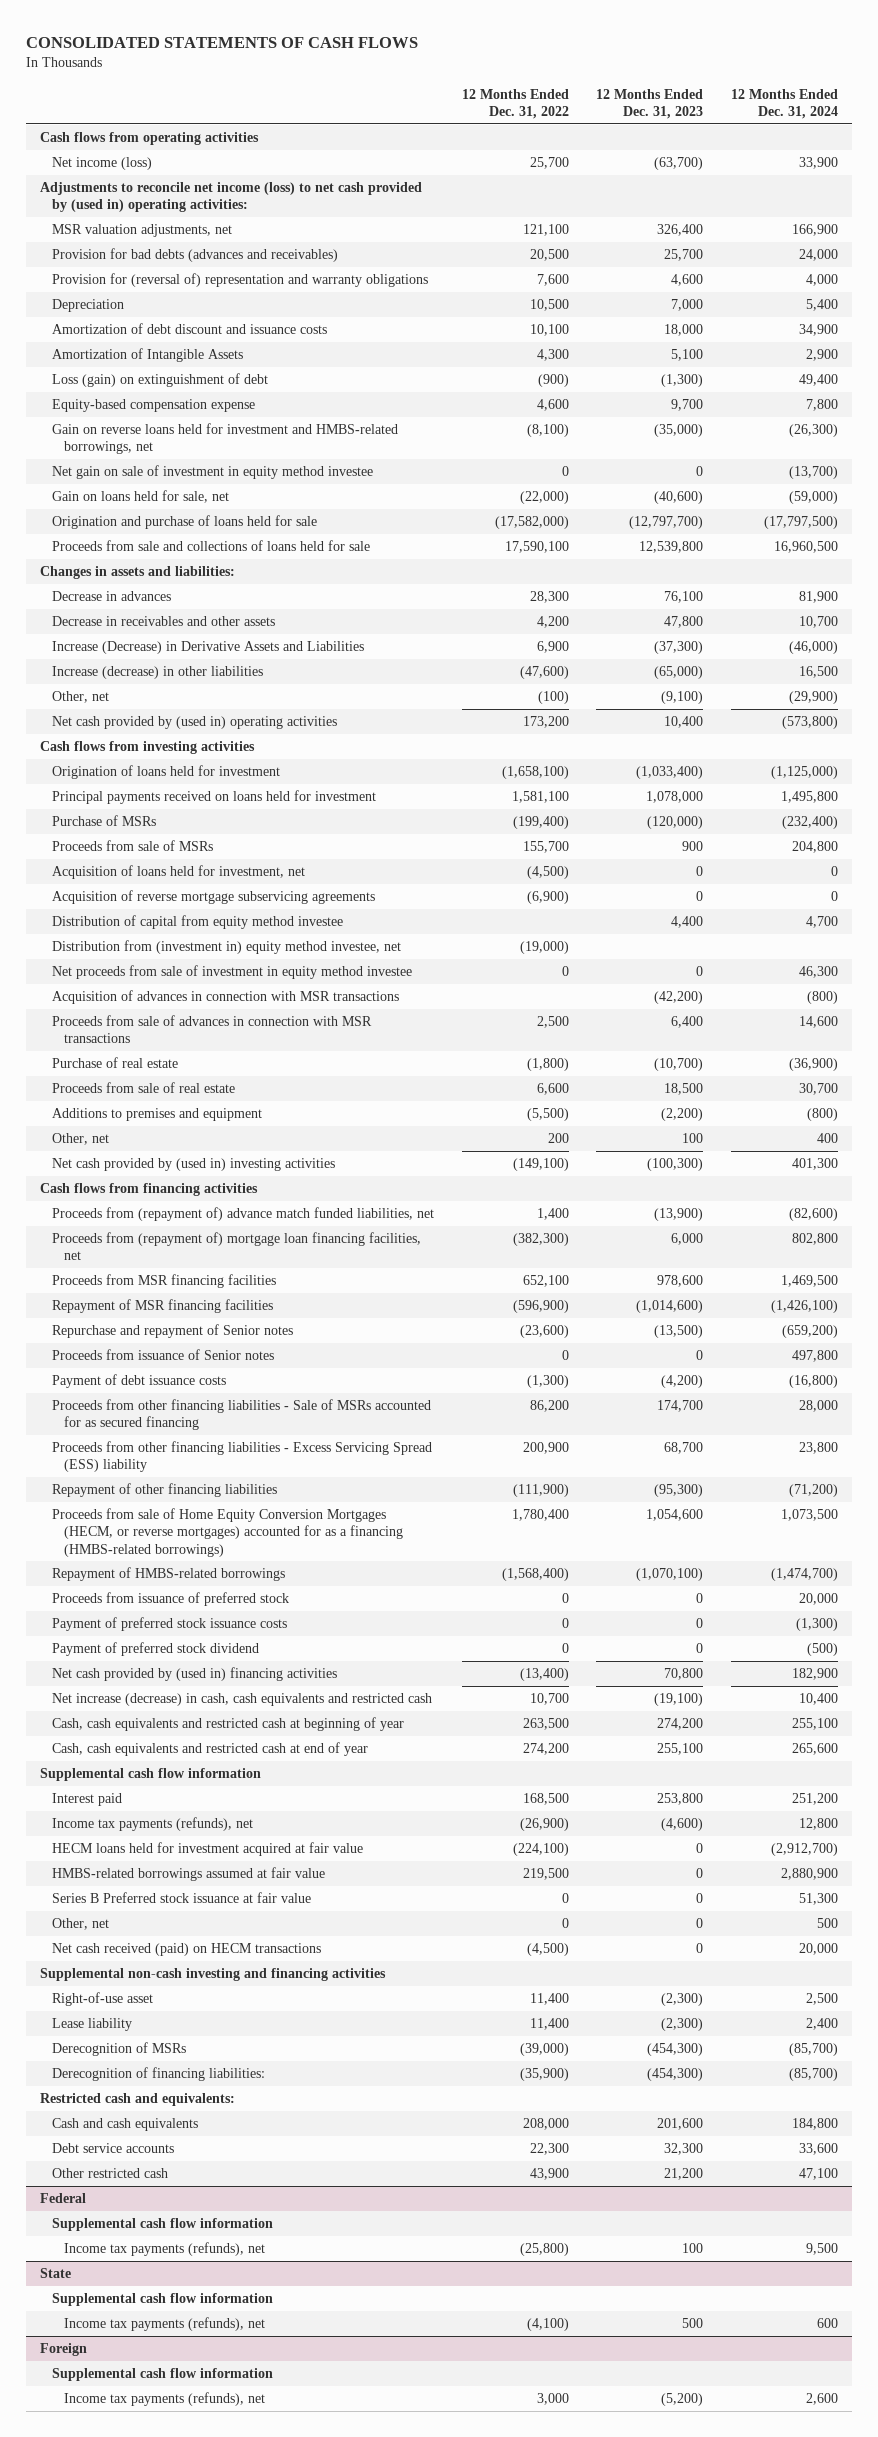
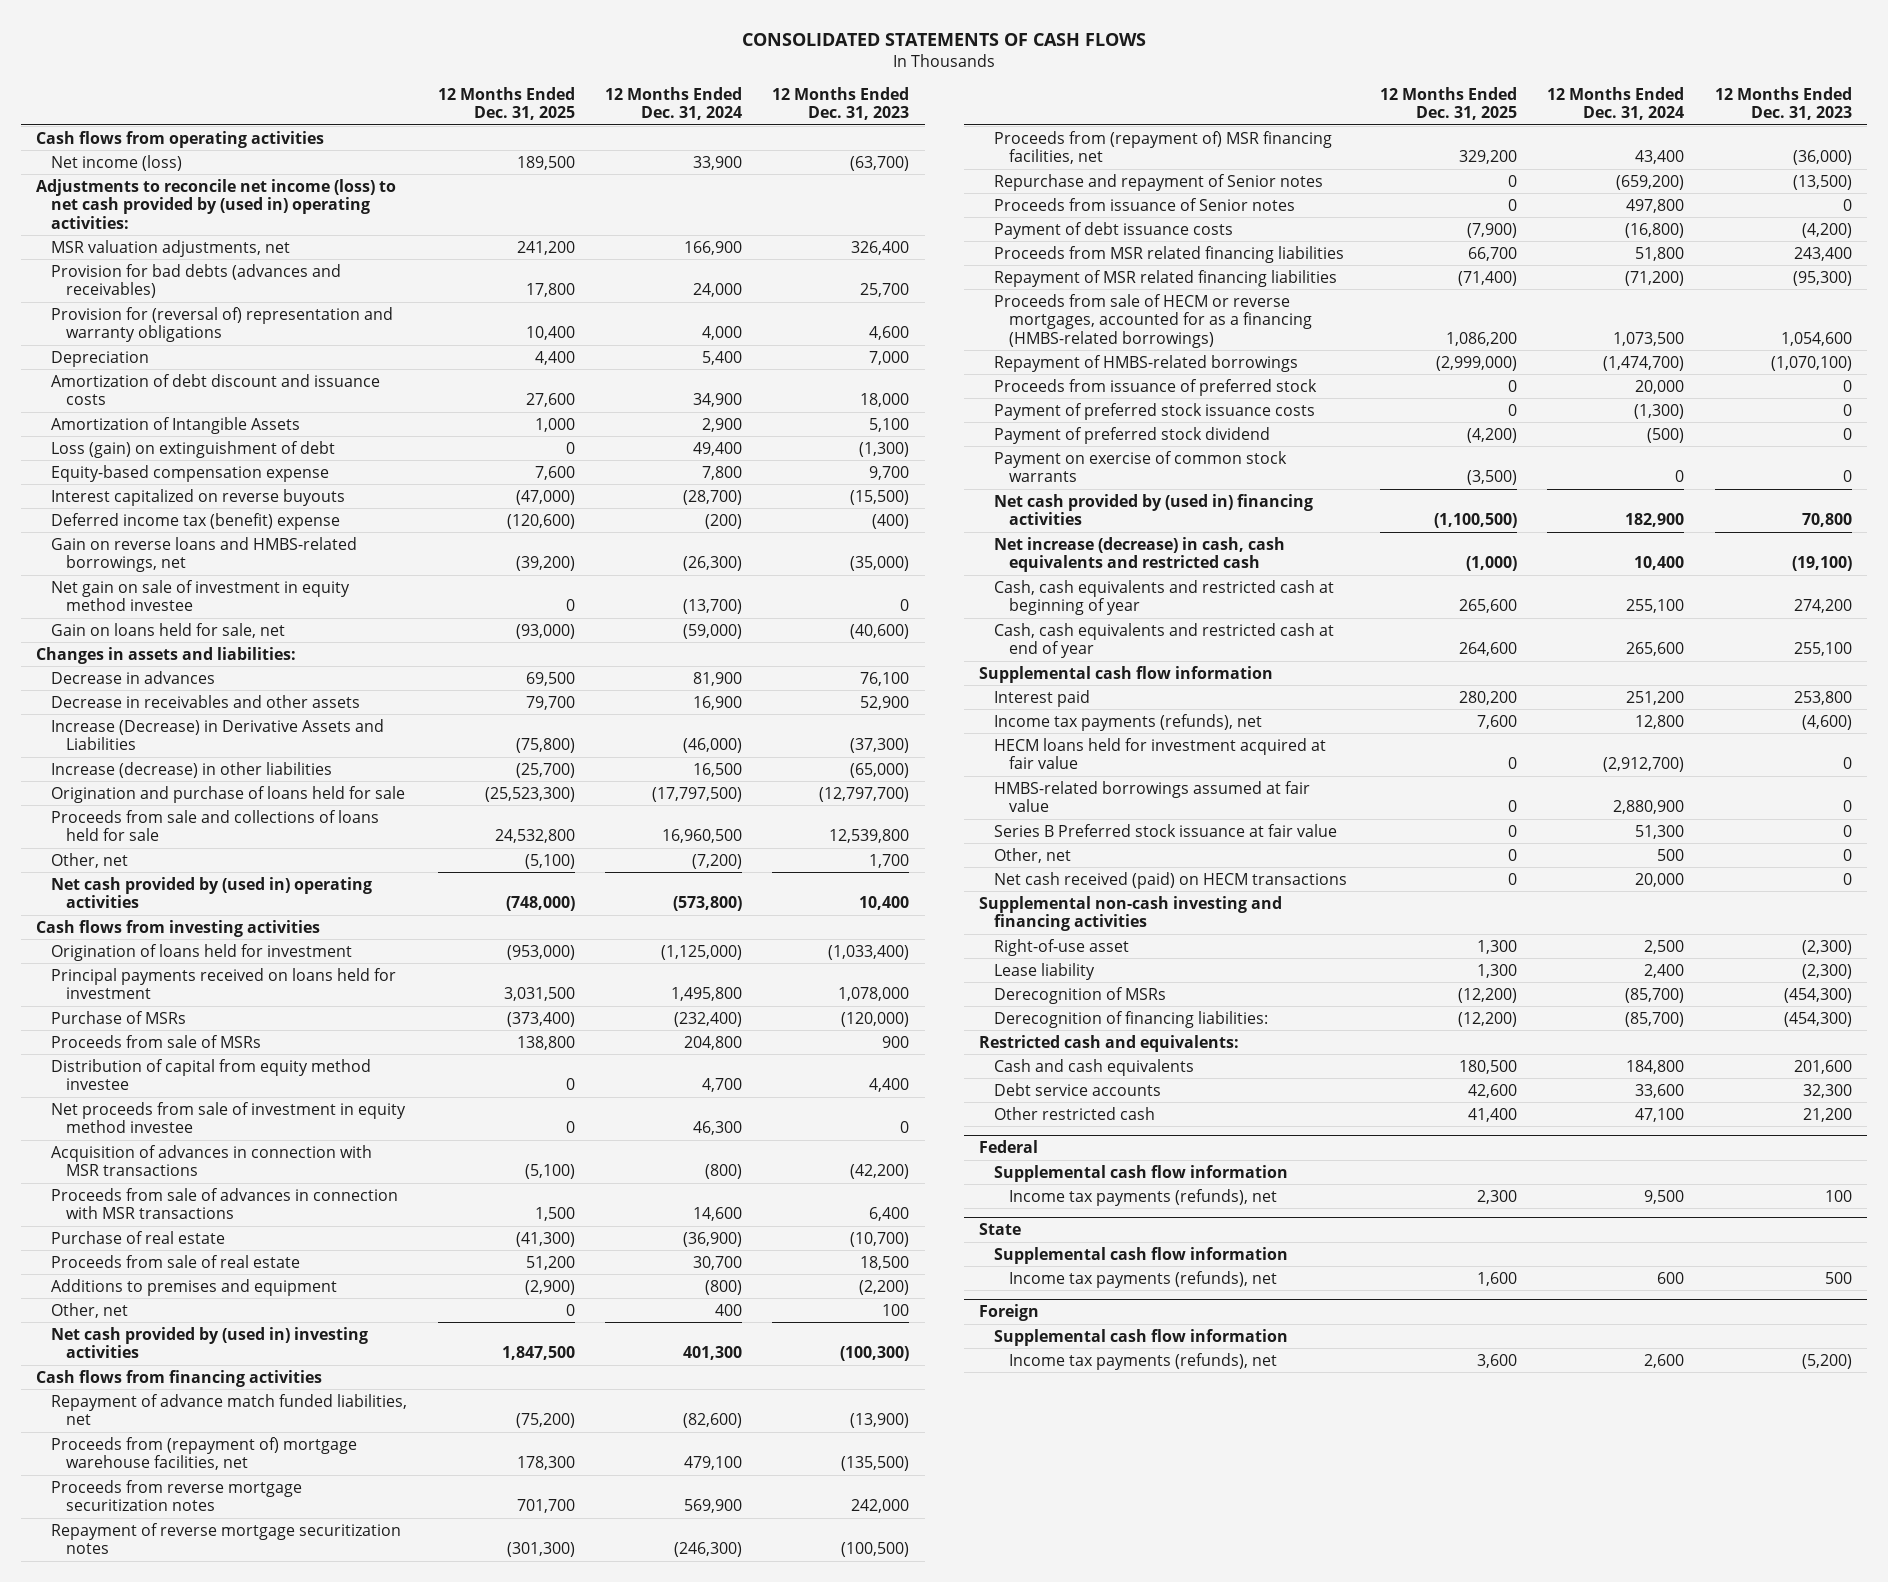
[461,88,569,119] 12 Months Ended Dec. 31, 2022 -> none
none -> [437,86,575,121] 12 Months Ended Dec. 31, 2025
none -> [51,488,346,506] Interest capitalized on reverse buyouts
none -> [51,512,341,530] Deferred income tax (benefit) expense
[51,422,398,455] Gain on reverse loans held for investment and HMBS-related borrowings, net -> [51,536,358,573] Gain on reverse loans and HMBS-related borrowings, net
[664,615,704,628] 47,800 -> [860,695,910,710] 52,900
[799,615,839,628] 10,700 -> [693,695,743,710] 16,900
[51,514,317,529] Origination and purchase of loans held for sale -> [51,785,406,803] Origination and purchase of loans held for sale
[51,539,370,551] Proceeds from sale and collections of loans held for sale -> [51,809,380,842] Proceeds from sale and collections of loans held for sale
[661,690,704,704] (9,100) -> [869,853,910,868] 1,700
[789,690,839,704] (29,900) -> [692,853,743,869] (7,200)
[51,864,305,879] Acquisition of loans held for investment, net -> none
[51,889,375,904] Acquisition of reverse mortgage subservicing agreements -> none
[51,939,401,954] Distribution from (investment in) equity method investee, net -> none
[51,1298,273,1313] Repayment of MSR financing facilities -> none
[51,1206,434,1221] Proceeds from (repayment of) advance match funded liabilities, net -> [51,1393,408,1426] Repayment of advance match funded liabilities, net
[51,1231,421,1261] Proceeds from (repayment of) mortgage loan financing facilities, net -> [51,1436,358,1471] Proceeds from (repayment of) mortgage warehouse facilities, net
[671,1232,704,1245] 6,000 -> [841,1456,910,1472] (135,500)
[792,1232,839,1245] 802,800 -> [684,1456,743,1471] 479,100
none -> [51,1479,303,1512] Proceeds from reverse mortgage securitization notes
none -> [51,1522,402,1555] Repayment of reverse mortgage securitization notes
[51,1273,276,1288] Proceeds from MSR financing facilities -> [993,130,1332,165] Proceeds from (repayment of) MSR financing facilities, net
[657,1274,704,1287] 978,600 -> [1792,150,1852,166] (36,000)
[781,1274,839,1287] 1,469,500 -> [1635,150,1685,165] 43,400
[51,1398,431,1431] Proceeds from other financing liabilities - Sale of MSRs accounted for as secured financing -> none
[51,1440,432,1473] Proceeds from other financing liabilities - Excess Servicing Spread (ESS) liability -> none
none -> [993,245,1344,263] Proceeds from MSR related financing liabilities
[51,1482,277,1497] Repayment of other financing liabilities -> [993,269,1337,287] Repayment of MSR related financing liabilities
[51,1507,403,1557] Proceeds from sale of Home Equity Conversion Mortgages (HECM, or reverse mortgages) accounted for as a financing (HMBS-related borrowings) -> [993,293,1312,348] Proceeds from sale of HECM or reverse mortgages, accounted for as a financing (HMBS-related borrowings)
none -> [993,450,1287,483] Payment on exercise of common stock warrants

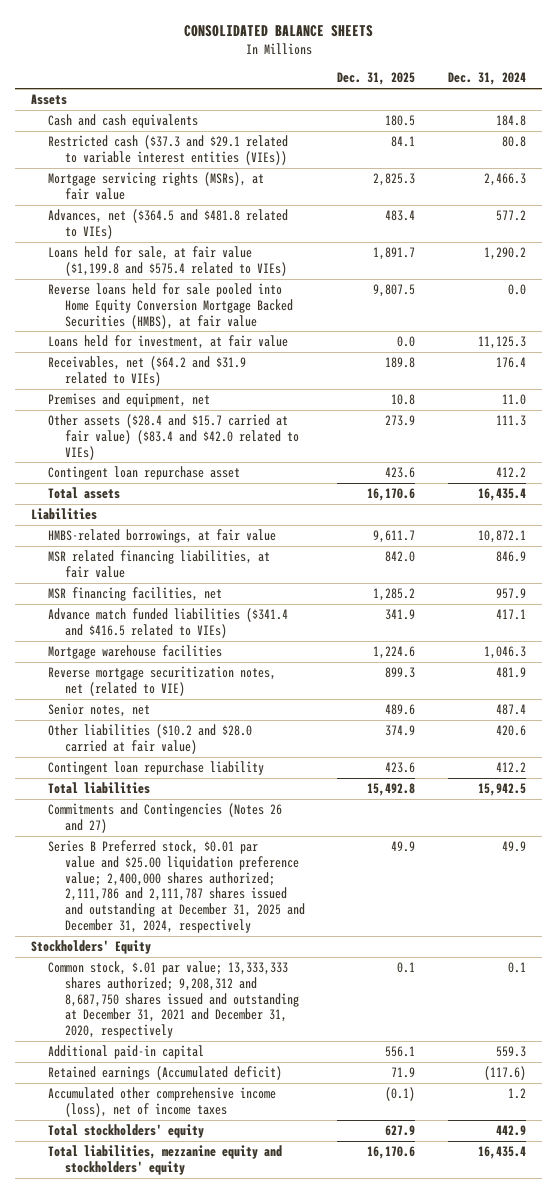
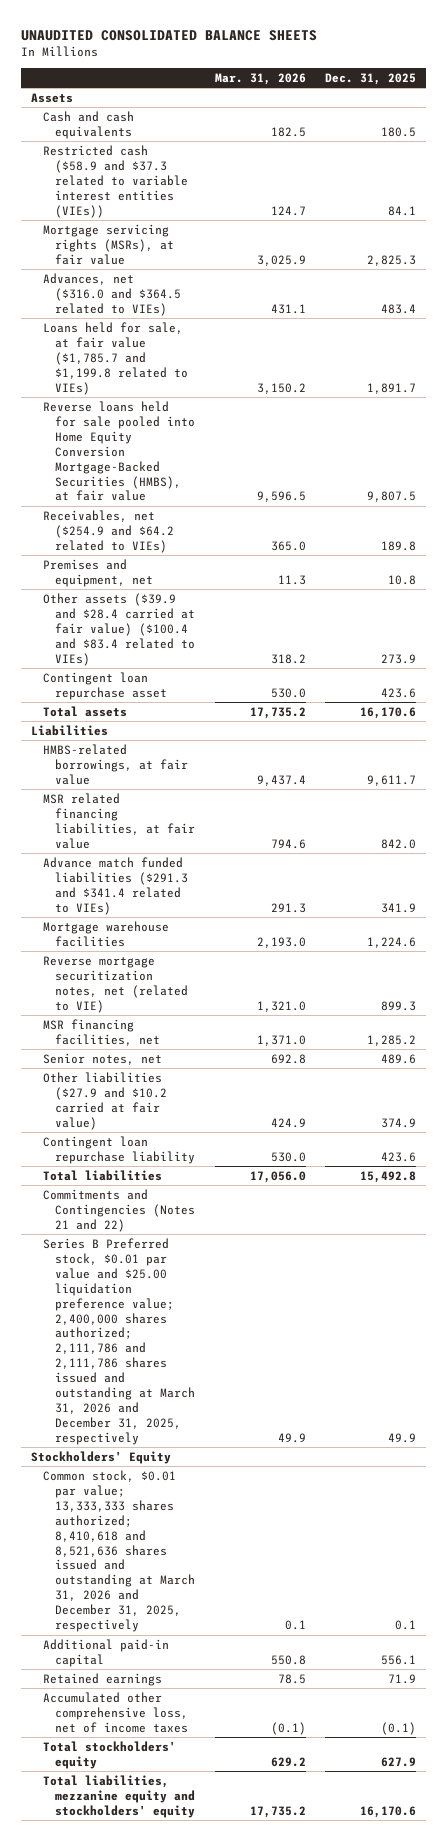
[183,24,373,37] CONSOLIDATED BALANCE SHEETS -> [21,29,318,41] UNAUDITED CONSOLIDATED BALANCE SHEETS
[447,72,526,86] Dec. 31, 2024 -> none
none -> [214,73,306,86] Mar. 31, 2026
[48,135,289,165] Restricted cash ($37.3 and $29.1 related to variable interest entities (VIEs)) -> [43,144,189,218] Restricted cash ($58.9 and $37.3 related to variable interest entities (VIEs))
[48,335,289,350] Loans held for investment, at fair value -> none
[48,209,289,239] Advances, net ($364.5 and $481.8 related to VIEs) -> [43,272,182,316] Advances, net ($316.0 and $364.5 related to VIEs)
[48,246,288,276] Loans held for sale, at fair value ($1,199.8 and $575.4 related to VIEs) -> [43,321,189,395] Loans held for sale, at fair value ($1,785.7 and $1,199.8 related to VIEs)
[48,283,294,329] Reverse loans held for sale pooled into Home Equity Conversion Mortgage Backed Securities (HMBS), at fair value -> [43,400,196,502] Reverse loans held for sale pooled into Home Equity Conversion Mortgage-Backed Securities (HMBS), at fair value
[48,356,247,386] Receivables, net ($64.2 and $31.9 related to VIEs) -> [43,509,175,553] Receivables, net ($254.9 and $64.2 related to VIEs)
[48,414,300,460] Other assets ($28.4 and $15.7 carried at fair value) ($83.4 and $42.0 related to VIEs) -> [43,592,196,666] Other assets ($39.9 and $28.4 carried at fair value) ($100.4 and $83.4 related to VIEs)
[48,608,289,638] Advance match funded liabilities ($341.4 and $416.5 related to VIEs) -> [43,856,189,915] Advance match funded liabilities ($291.3 and $341.4 related to VIEs)
[48,587,223,602] MSR financing facilities, net -> [43,1018,161,1046] MSR financing facilities, net
[48,724,253,754] Other liabilities ($10.2 and $28.0 carried at fair value) -> [43,1071,168,1130] Other liabilities ($27.9 and $10.2 carried at fair value)
[48,803,283,833] Commitments and Contingencies (Notes 26 and 27) -> [43,1188,196,1232] Commitments and Contingencies (Notes 21 and 22)
[48,840,306,934] Series B Preferred stock, $0.01 par value and $25.00 liquidation preference value; 2,400,000 shares authorized; 2,111,786 and 2,111,787 shares issued and outstanding at December 31, 2025 and December 31, 2024, respectively -> [43,1237,196,1446] Series B Preferred stock, $0.01 par value and $25.00 liquidation preference value; 2,400,000 shares authorized; 2,111,786 and 2,111,786 shares issued and outstanding at March 31, 2026 and December 31, 2025, respectively
[48,961,300,1039] Common stock, $.01 par value; 13,333,333 shares authorized; 9,208,312 and 8,687,750 shares issued and outstanding at December 31, 2021 and December 31, 2020, respectively -> [43,1469,196,1633] Common stock, $0.01 par value; 13,333,333 shares authorized; 8,410,618 and 8,521,636 shares issued and outstanding at March 31, 2026 and December 31, 2025, respectively
[48,1066,283,1081] Retained earnings (Accumulated deficit) -> [43,1672,163,1686] Retained earnings
[48,1087,277,1117] Accumulated other comprehensive income (loss), net of income taxes -> [43,1691,189,1733] Accumulated other comprehensive loss, net of income taxes

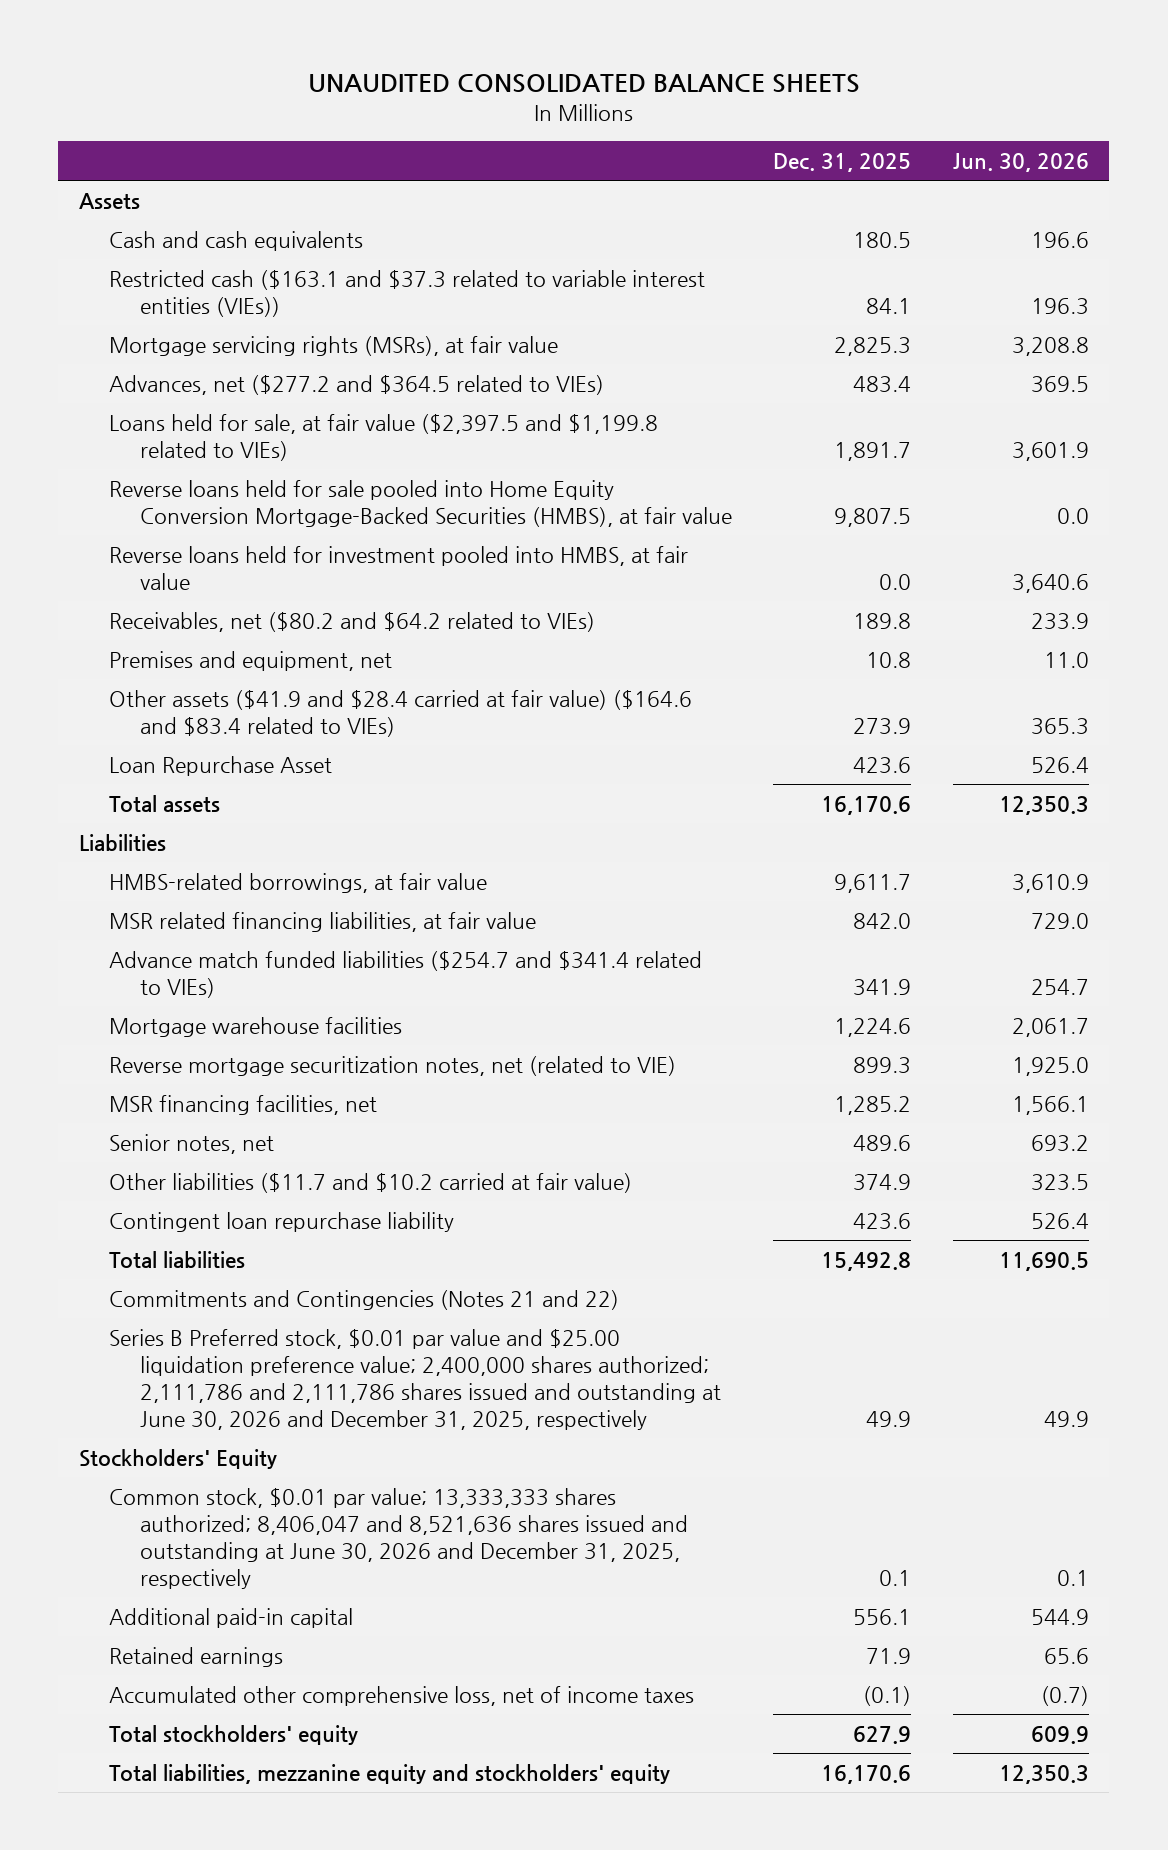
[214,73,306,86] Mar. 31, 2026 -> none
none -> [952,153,1089,173] Jun. 30, 2026
[43,144,189,218] Restricted cash ($58.9 and $37.3 related to variable interest entities (VIEs)) -> [109,270,706,318] Restricted cash ($163.1 and $37.3 related to variable interest entities (VIEs))
[43,272,182,316] Advances, net ($316.0 and $364.5 related to VIEs) -> [109,375,605,396] Advances, net ($277.2 and $364.5 related to VIEs)
[43,321,189,395] Loans held for sale, at fair value ($1,785.7 and $1,199.8 related to VIEs) -> [109,414,659,462] Loans held for sale, at fair value ($2,397.5 and $1,199.8 related to VIEs)
none -> [109,546,689,591] Reverse loans held for investment pooled into HMBS, at fair value
[43,509,175,553] Receivables, net ($254.9 and $64.2 related to VIEs) -> [109,612,596,633] Receivables, net ($80.2 and $64.2 related to VIEs)
[43,592,196,666] Other assets ($39.9 and $28.4 carried at fair value) ($100.4 and $83.4 related to VIEs) -> [109,690,693,738] Other assets ($41.9 and $28.4 carried at fair value) ($164.6 and $83.4 related to VIEs)
[43,671,168,700] Contingent loan repurchase asset -> [109,756,333,777] Loan Repurchase Asset
[43,856,189,915] Advance match funded liabilities ($291.3 and $341.4 related to VIEs) -> [109,951,703,999] Advance match funded liabilities ($254.7 and $341.4 related to VIEs)
[43,1071,168,1130] Other liabilities ($27.9 and $10.2 carried at fair value) -> [109,1173,633,1194] Other liabilities ($11.7 and $10.2 carried at fair value)
[43,1237,196,1446] Series B Preferred stock, $0.01 par value and $25.00 liquidation preference value; 2,400,000 shares authorized; 2,111,786 and 2,111,786 shares issued and outstanding at March 31, 2026 and December 31, 2025, respectively -> [109,1329,721,1430] Series B Preferred stock, $0.01 par value and $25.00 liquidation preference value; 2,400,000 shares authorized; 2,111,786 and 2,111,786 shares issued and outstanding at June 30, 2026 and December 31, 2025, respectively
[43,1469,196,1633] Common stock, $0.01 par value; 13,333,333 shares authorized; 8,410,618 and 8,521,636 shares issued and outstanding at March 31, 2026 and December 31, 2025, respectively -> [109,1488,688,1589] Common stock, $0.01 par value; 13,333,333 shares authorized; 8,406,047 and 8,521,636 shares issued and outstanding at June 30, 2026 and December 31, 2025, respectively

